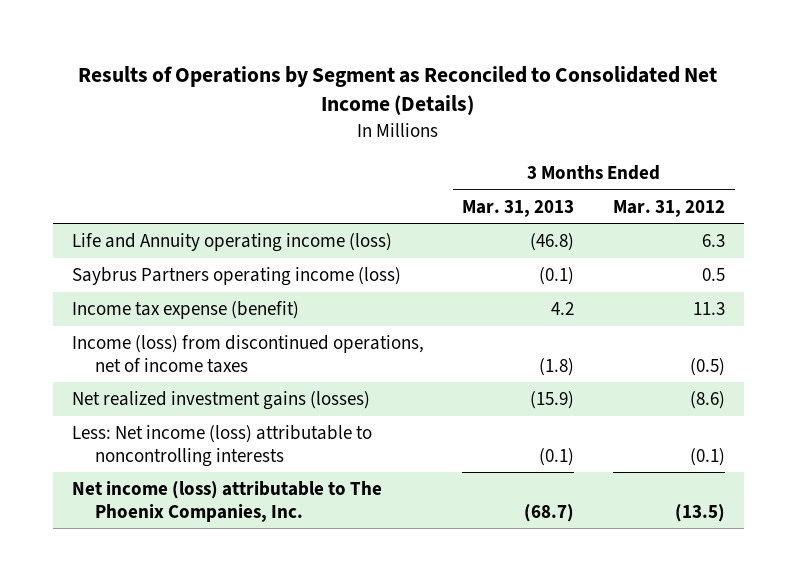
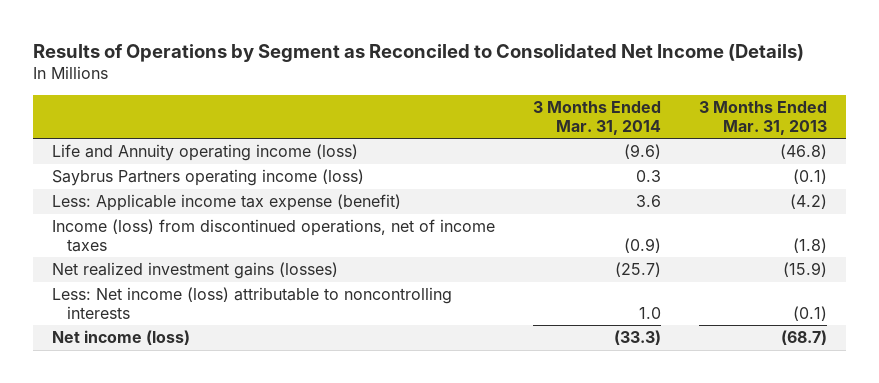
[612,199,725,217] Mar. 31, 2012 -> none
none -> [533,101,662,135] 3 Months Ended Mar. 31, 2014
[72,301,300,320] Income tax expense (benefit) -> [51,194,401,212] Less: Applicable income tax expense (benefit)
[551,302,575,316] 4.2 -> [790,194,828,210] (4.2)
[72,481,383,522] Net income (loss) attributable to The Phoenix Companies, Inc. -> [51,330,190,346] Net income (loss)

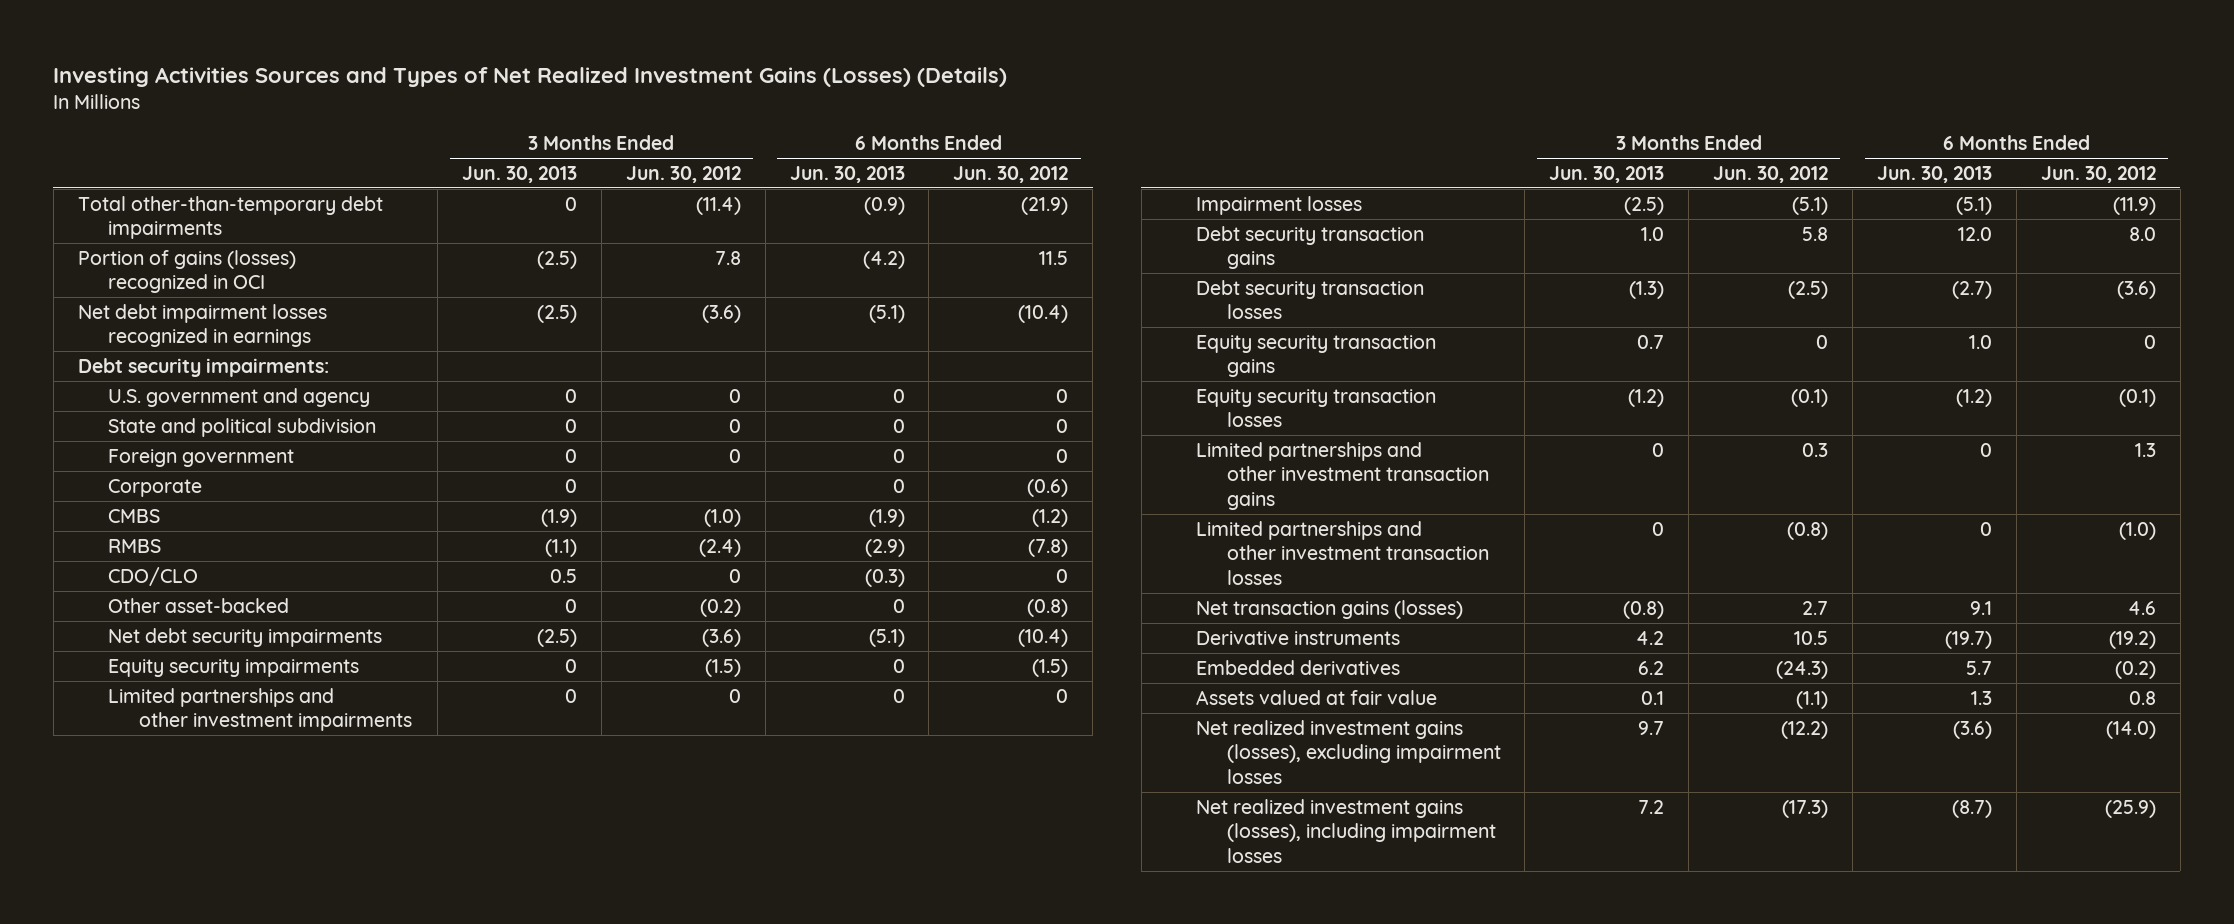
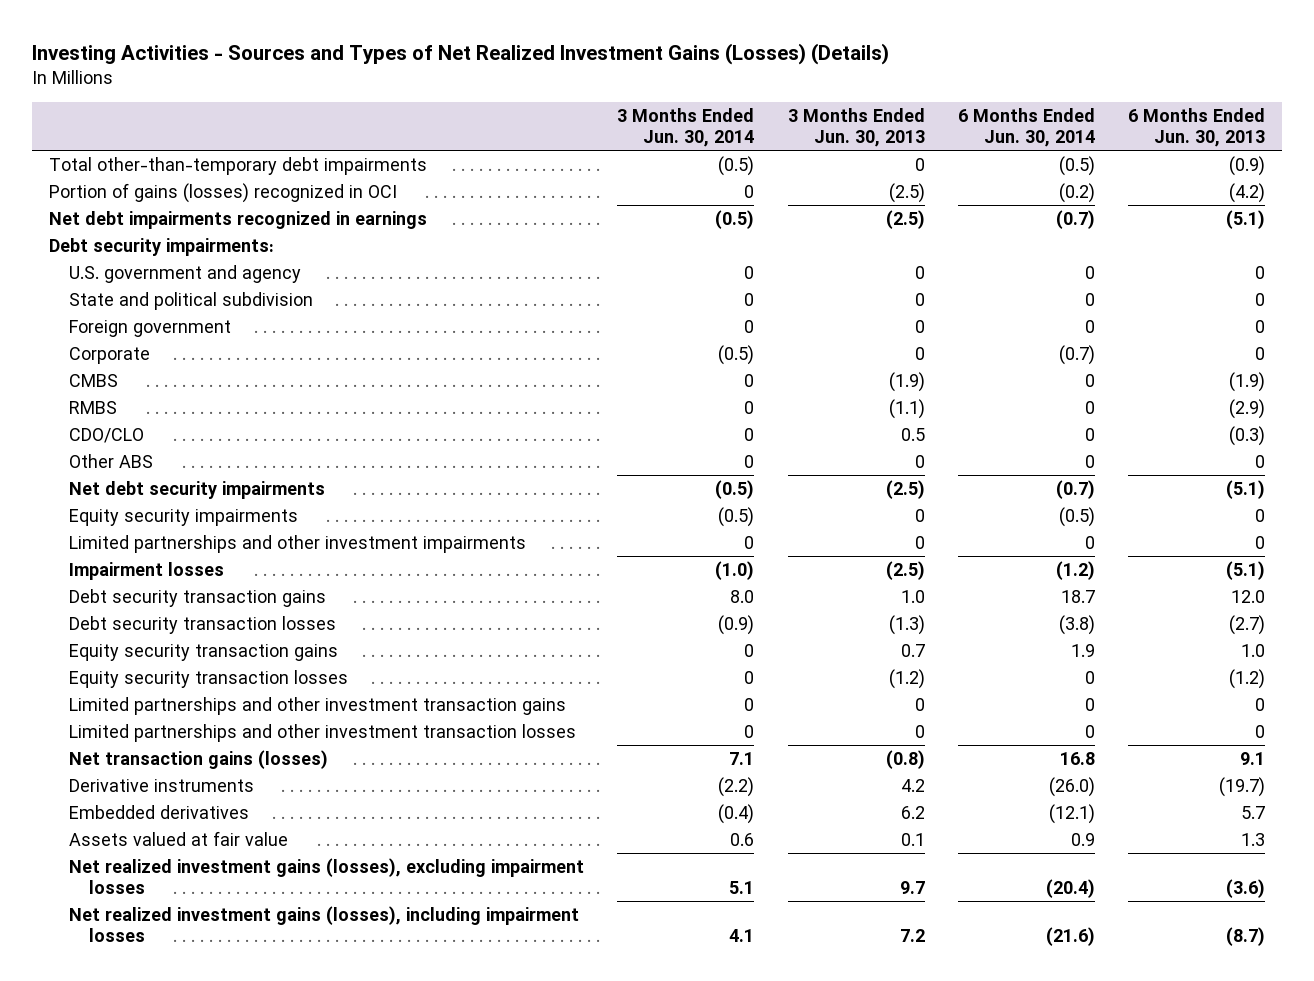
[53,67,1008,88] Investing Activities Sources and Types of Net Realized Investment Gains (Losses) (Details) -> [32,42,890,65] Investing Activities - Sources and Types of Net Realized Investment Gains (Losses) (Details)
[625,165,741,183] Jun. 30, 2012 -> none
[953,165,1069,183] Jun. 30, 2012 -> none
none -> [617,108,755,147] 3 Months Ended Jun. 30, 2014
none -> [957,108,1095,147] 6 Months Ended Jun. 30, 2014
[77,303,327,348] Net debt impairment losses recognized in earnings -> [48,211,427,230] Net debt impairments recognized in earnings
[108,597,290,613] Other asset-backed -> [68,454,153,469] Other ABS

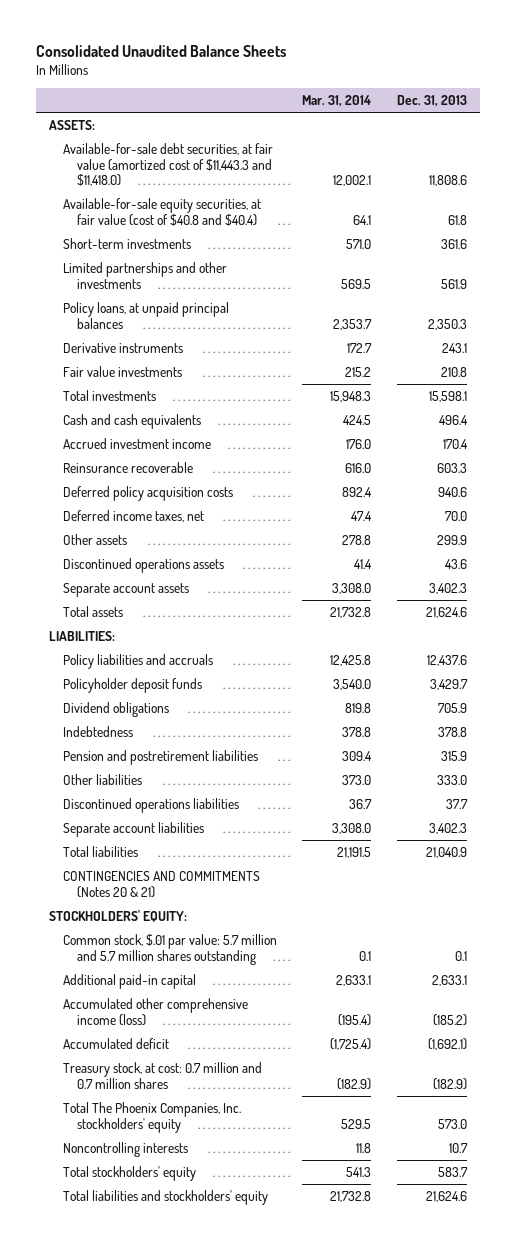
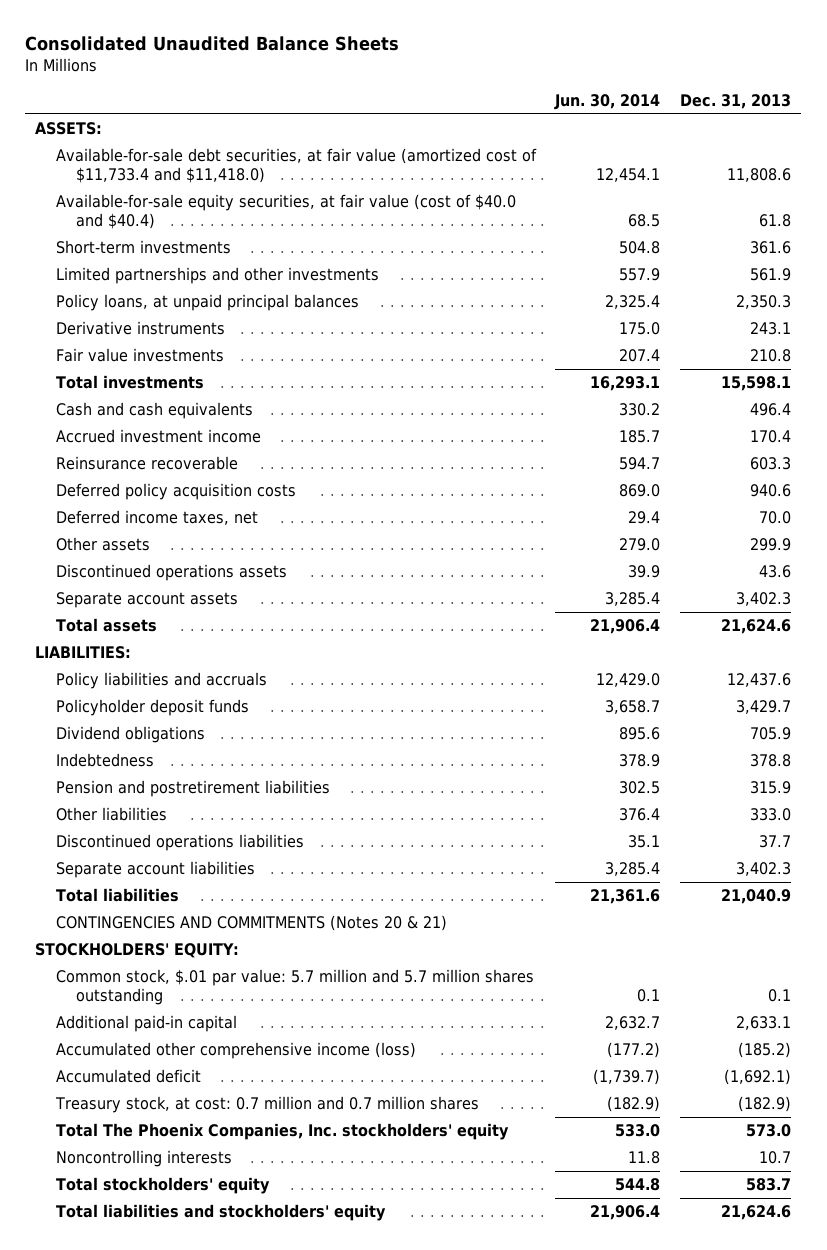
[302,94,372,107] Mar. 31, 2014 -> none
none -> [554,93,661,110] Jun. 30, 2014
[63,142,274,187] Available-for-sale debt securities, at fair value (amortized cost of $11,443.3 and $11,418.0) -> [55,148,537,183] Available-for-sale debt securities, at fair value (amortized cost of $11,733.4 and $11,418.0)
[63,197,262,226] Available-for-sale equity securities, at fair value (cost of $40.8 and $40.4) -> [55,194,516,229] Available-for-sale equity securities, at fair value (cost of $40.0 and $40.4)

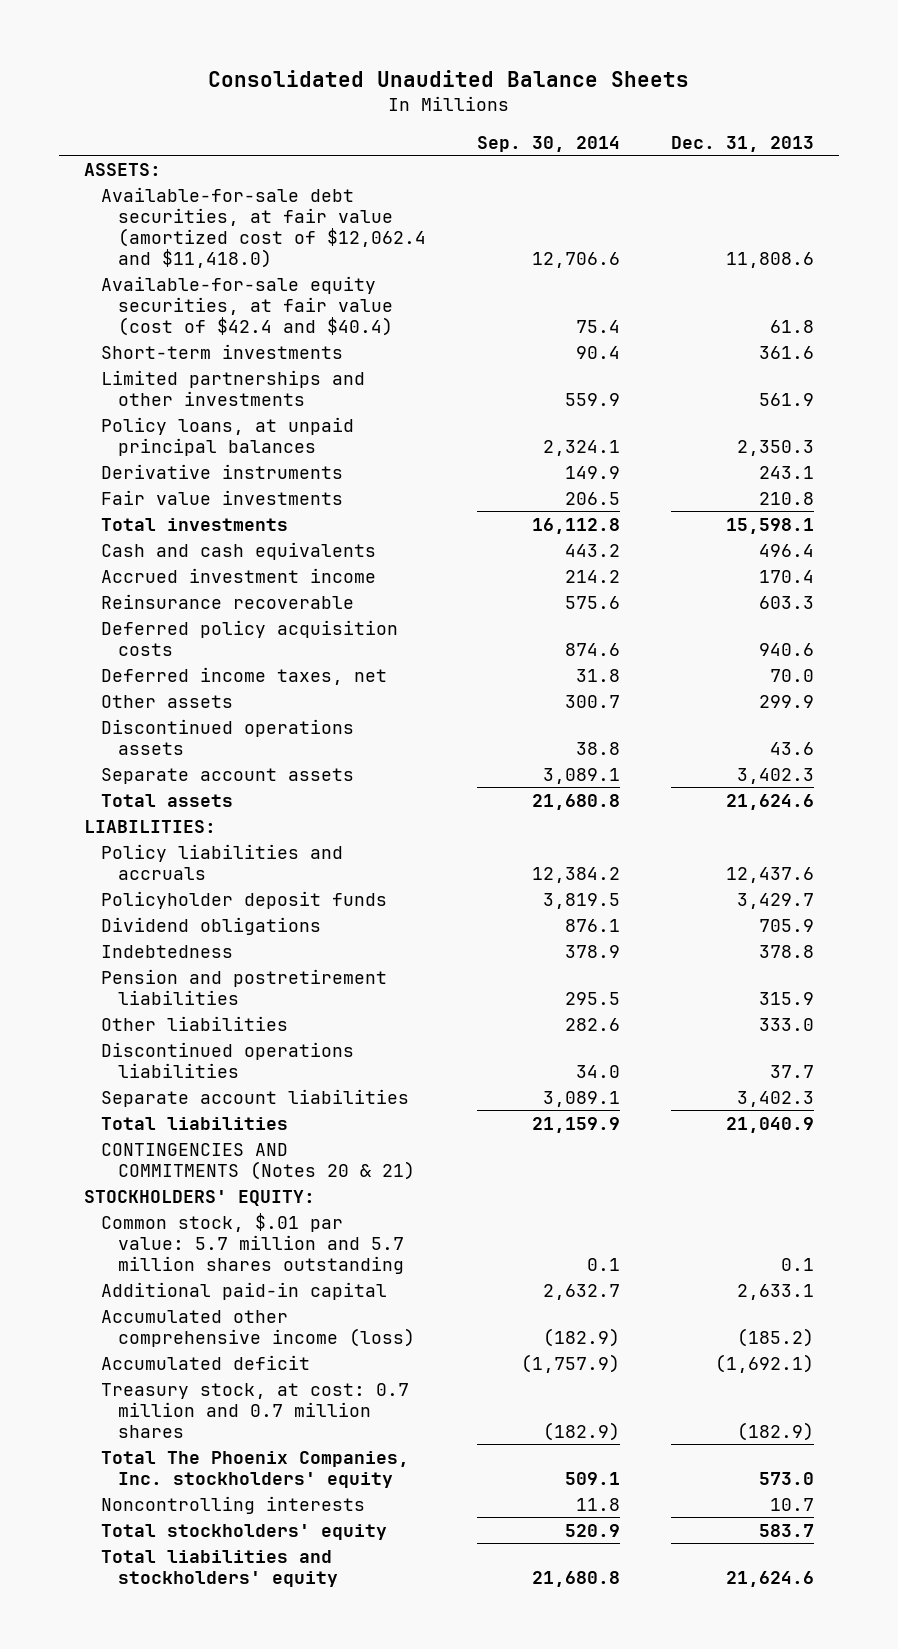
[554,93,661,110] Jun. 30, 2014 -> none
none -> [476,136,620,153] Sep. 30, 2014
[55,148,537,183] Available-for-sale debt securities, at fair value (amortized cost of $11,733.4 and $11,418.0) -> [101,186,427,268] Available-for-sale debt securities, at fair value (amortized cost of $12,062.4 and $11,418.0)
[55,194,516,229] Available-for-sale equity securities, at fair value (cost of $40.0 and $40.4) -> [101,275,394,336] Available-for-sale equity securities, at fair value (cost of $42.4 and $40.4)

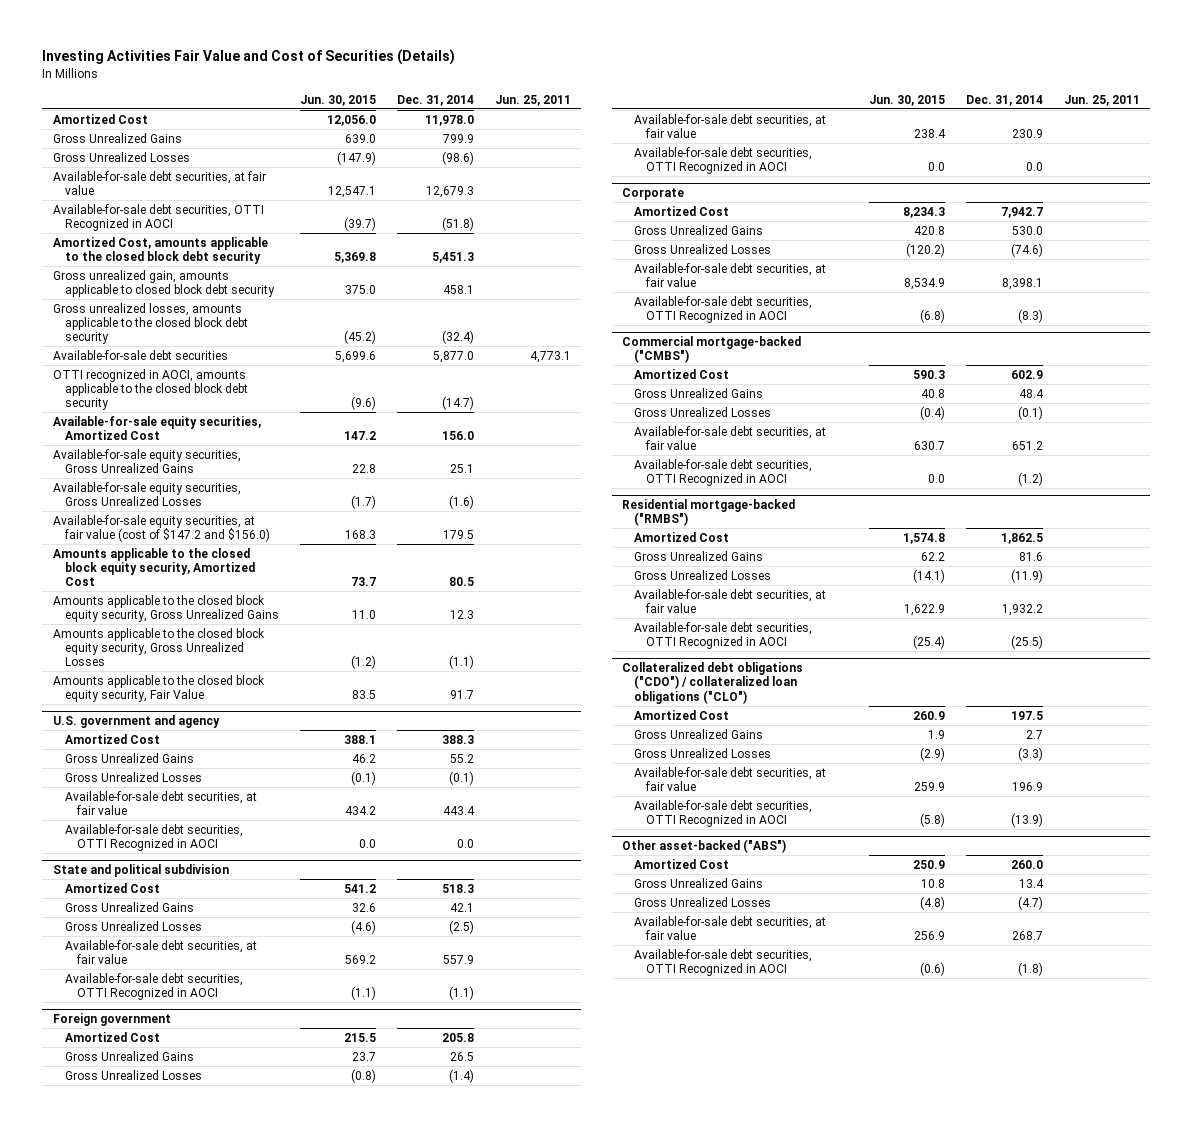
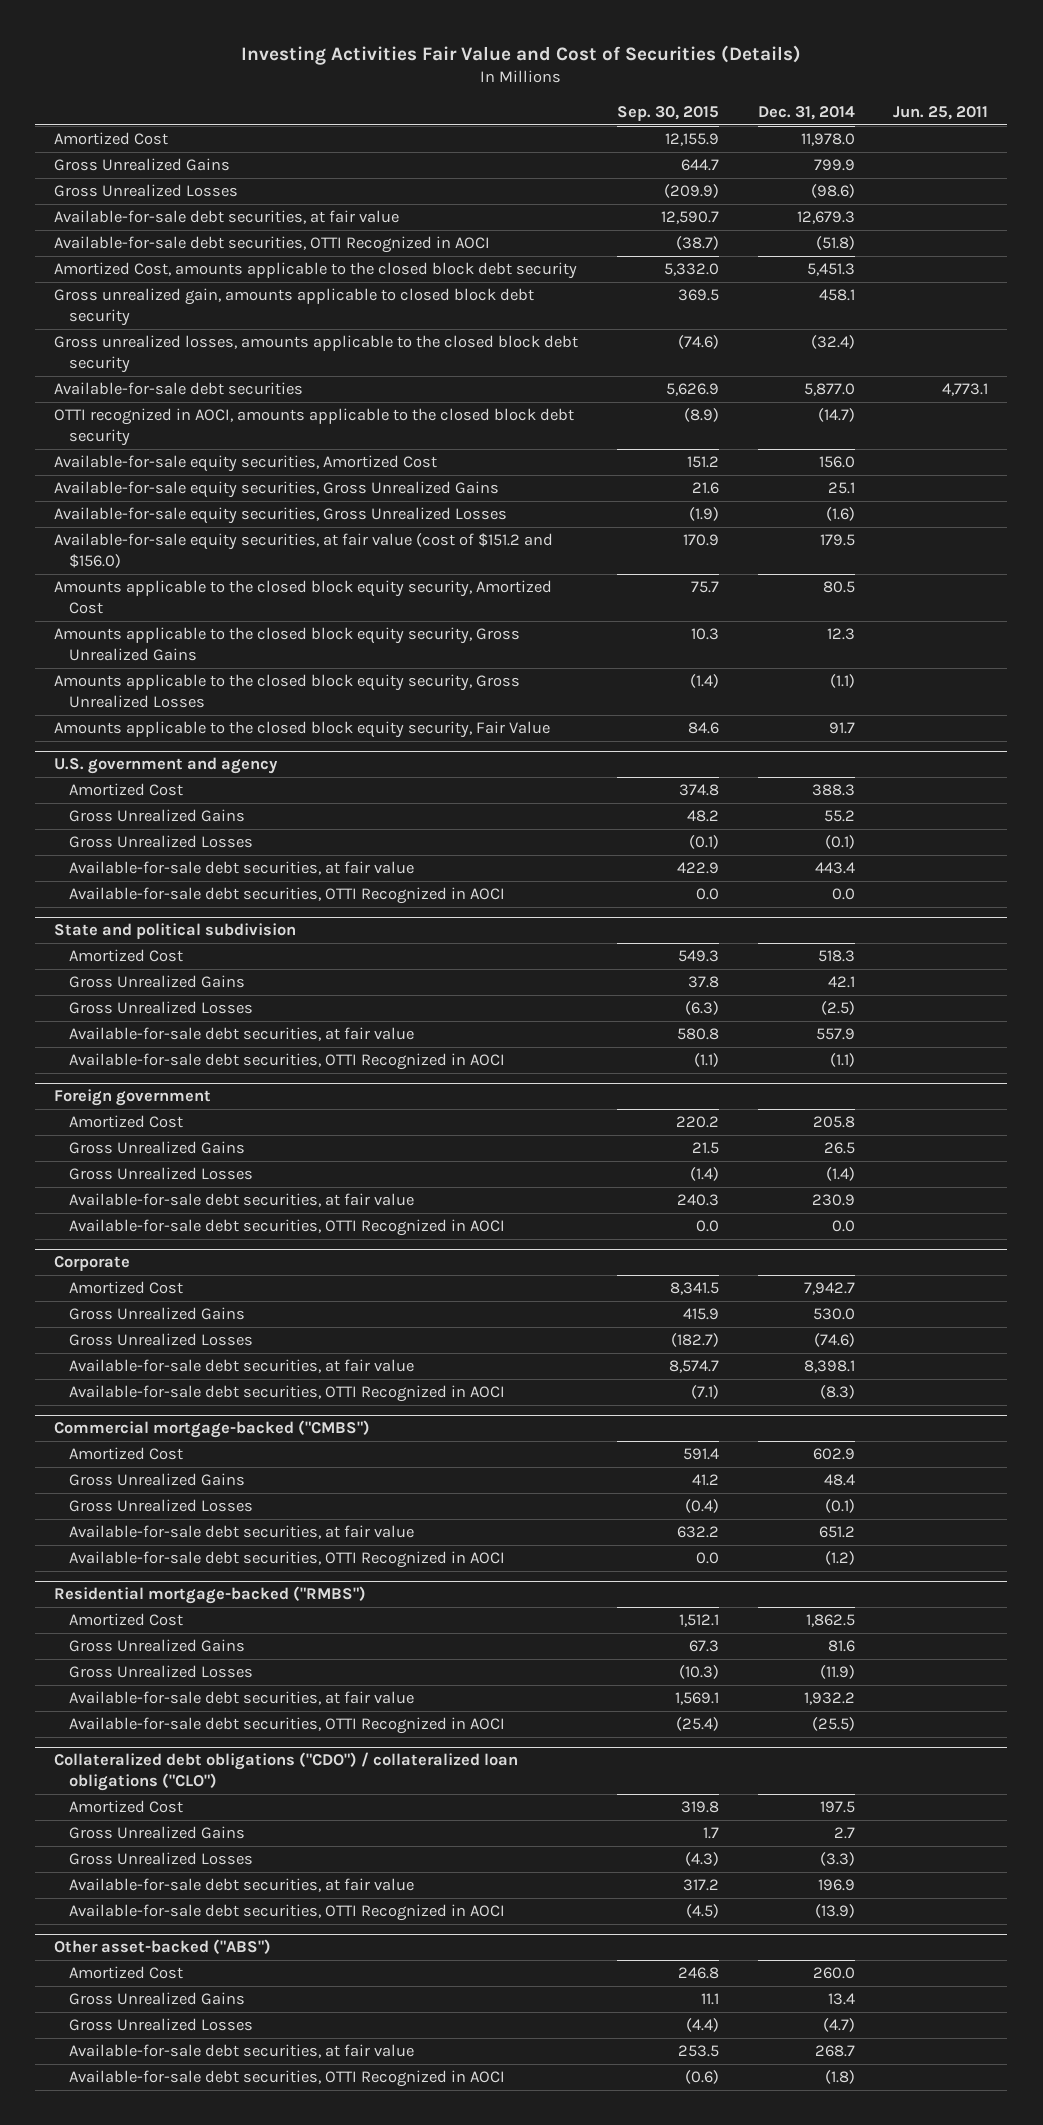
[299,94,376,106] Jun. 30, 2015 -> none
none -> [617,105,720,121] Sep. 30, 2015
[52,514,270,543] Available-for-sale equity securities, at fair value (cost of $147.2 and $156.0) -> [54,533,554,568] Available-for-sale equity securities, at fair value (cost of $151.2 and $156.0)

